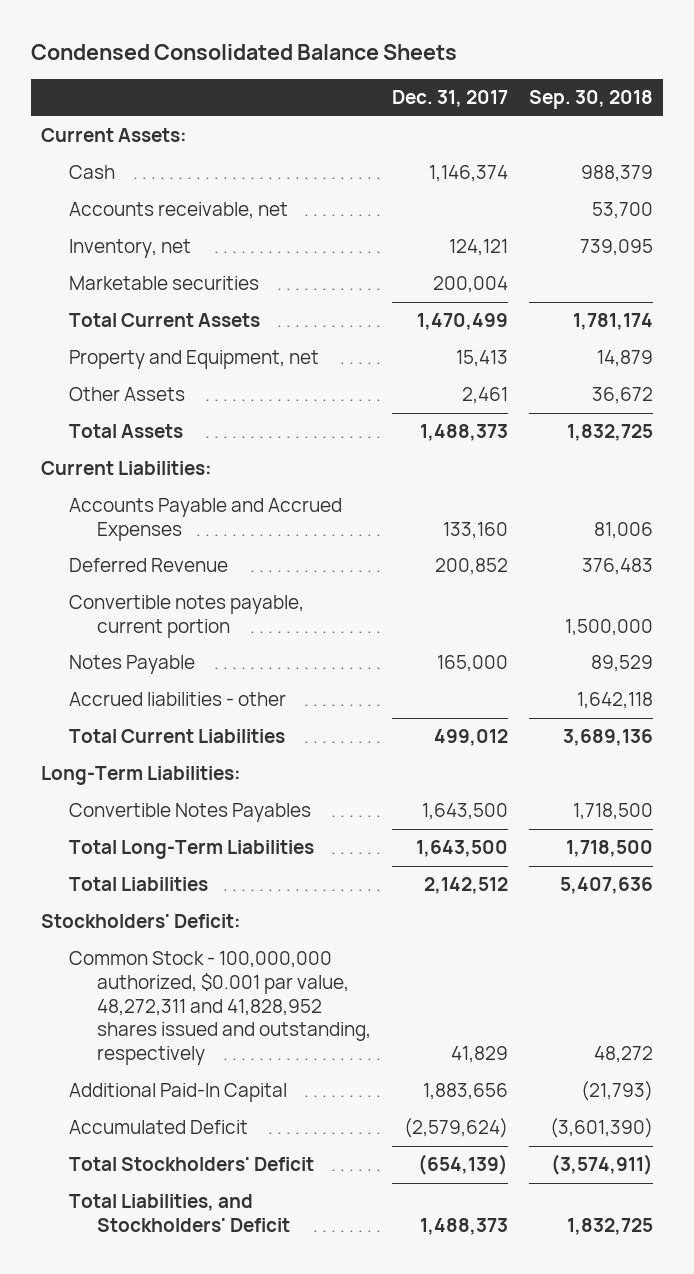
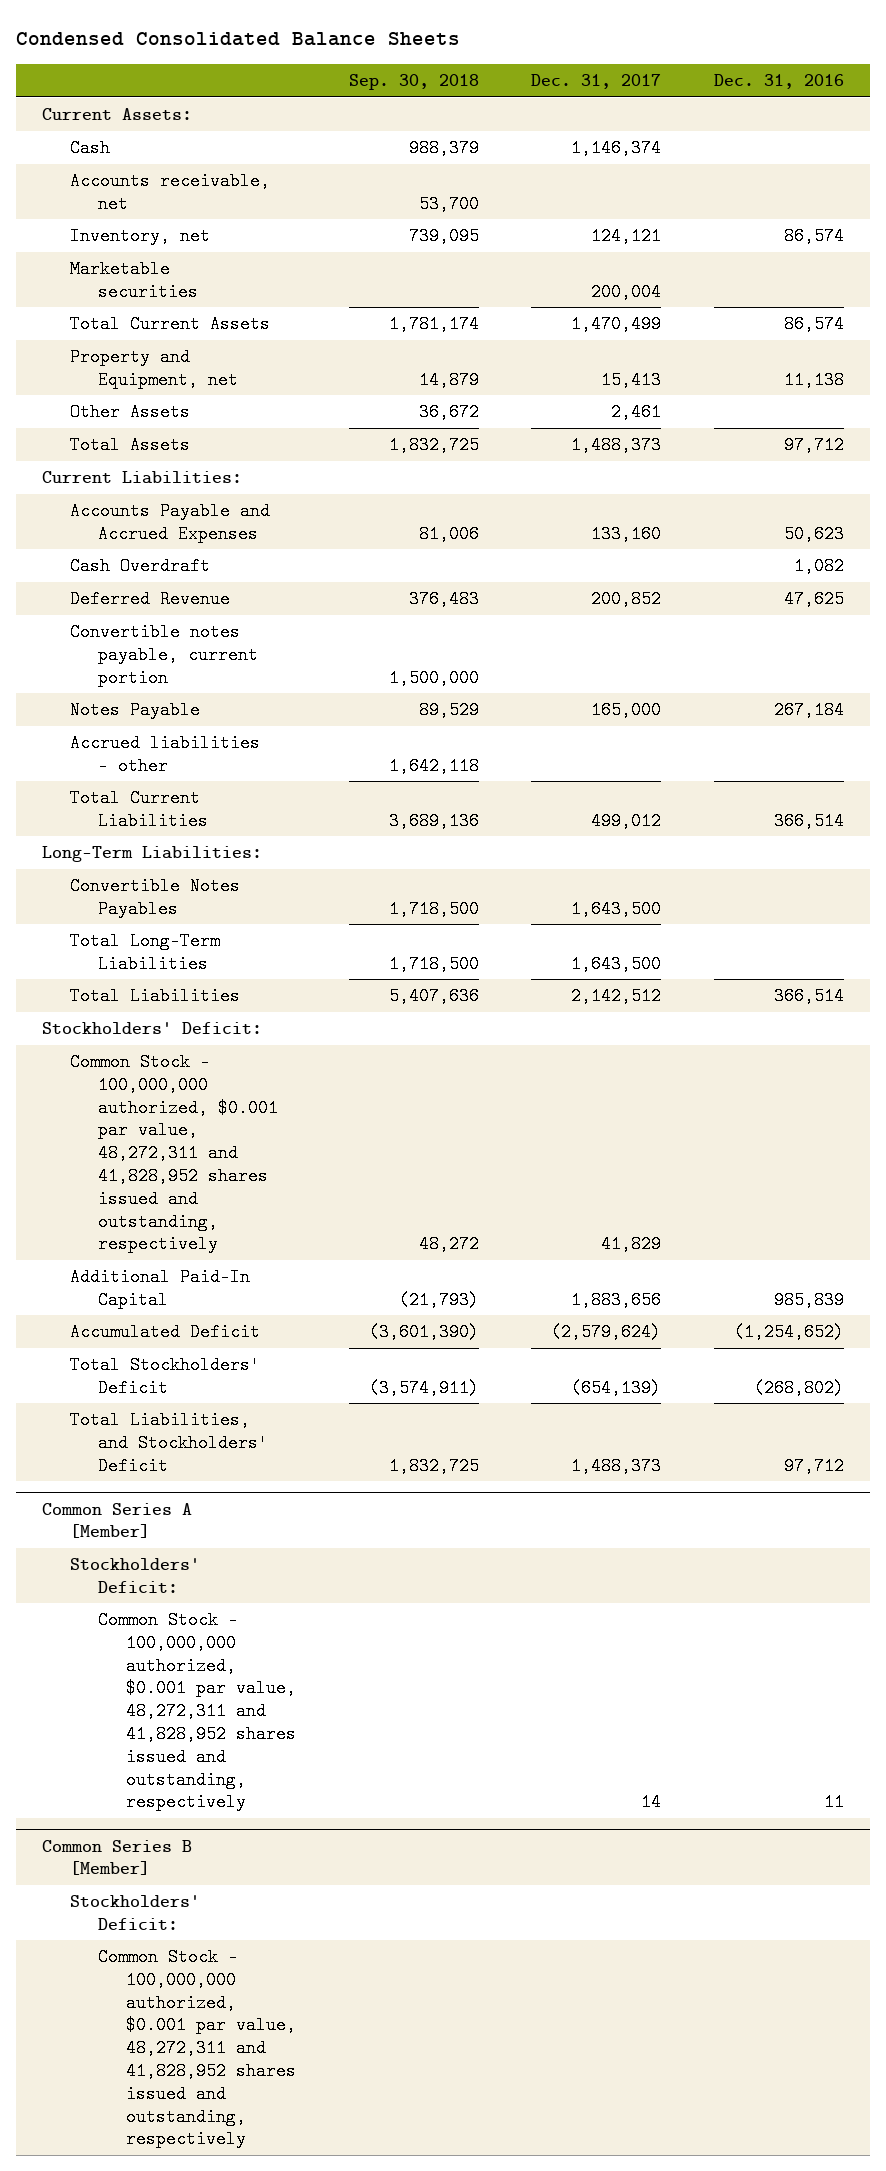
none -> [713,74,844,90] Dec. 31, 2016
none -> [69,557,210,576] Cash Overdraft
none -> [41,1502,192,1539] Common Series A [Member]
none -> [69,1558,200,1593] Stockholders' Deficit:
none -> [97,1611,297,1812] Common Stock - 100,000,000 authorized, $0.001 par value, 48,272,311 and 41,828,952 shares issued and outstanding, respectively
none -> [41,1839,192,1876] Common Series B [Member]
none -> [69,1895,200,1930] Stockholders' Deficit:
none -> [97,1948,297,2149] Common Stock - 100,000,000 authorized, $0.001 par value, 48,272,311 and 41,828,952 shares issued and outstanding, respectively

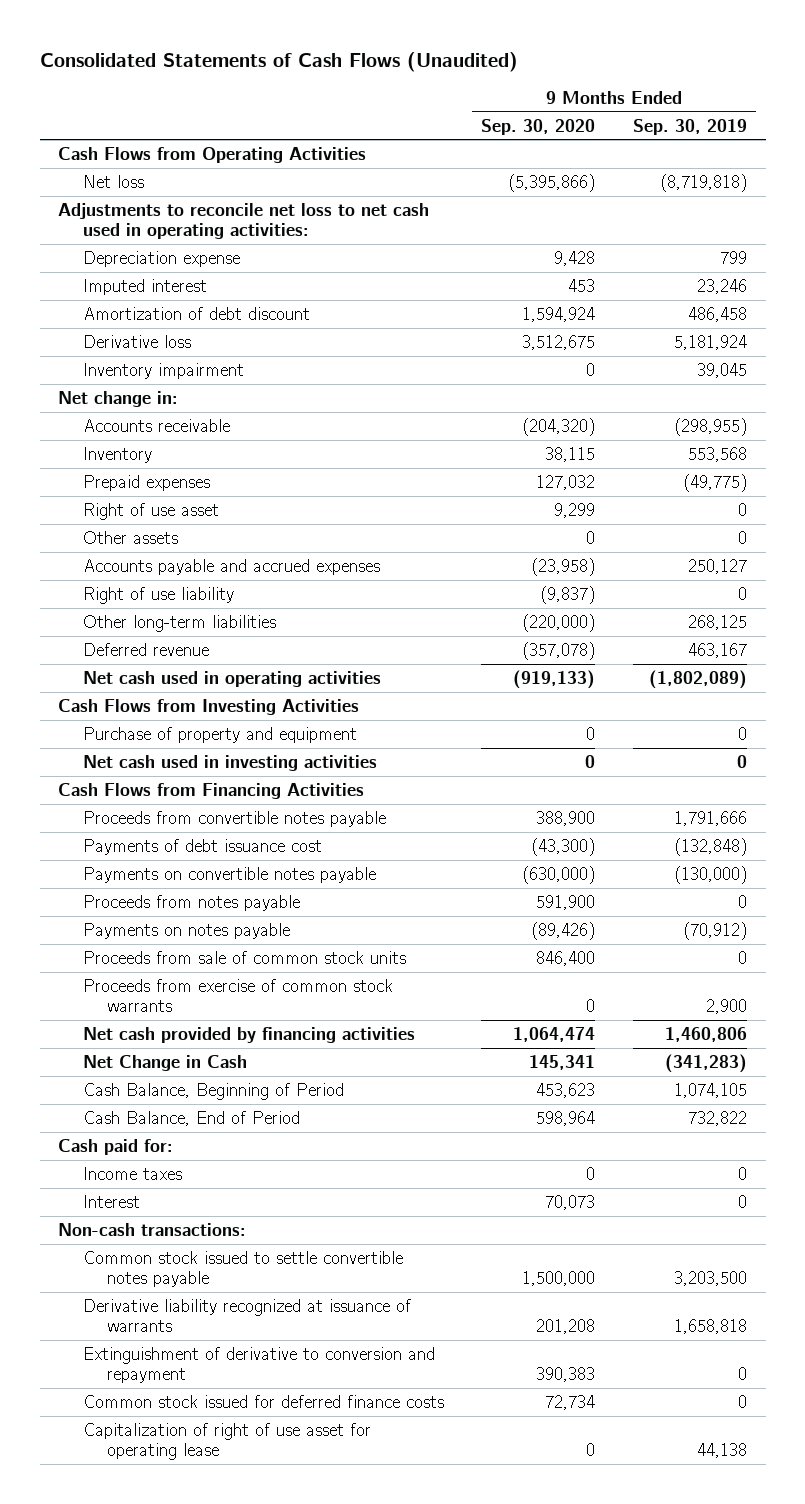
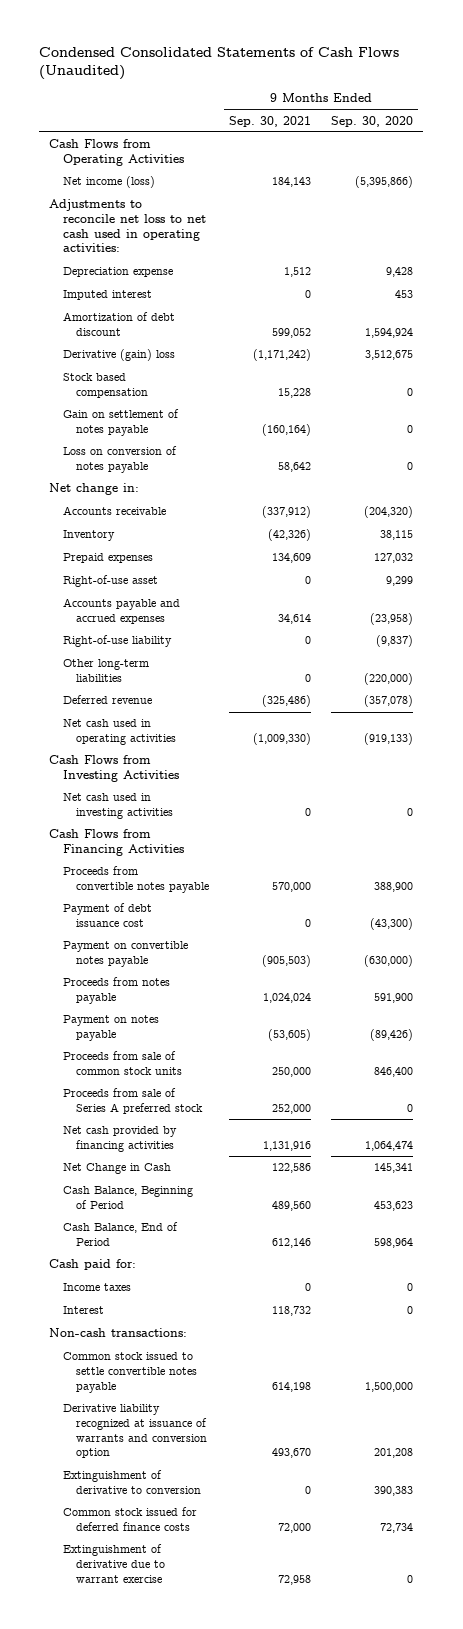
[39,51,518,72] Consolidated Statements of Cash Flows (Unaudited) -> [39,47,400,81] Condensed Consolidated Statements of Cash Flows (Unaudited)
[632,118,747,135] Sep. 30, 2019 -> none
none -> [229,115,312,127] Sep. 30, 2021
[82,174,144,188] Net loss -> [62,176,155,189] Net income (loss)
[82,362,244,379] Inventory impairment -> none
[82,334,191,348] Derivative loss -> [62,349,175,362] Derivative (gain) loss
none -> [62,373,149,398] Stock based compensation
none -> [62,409,179,436] Gain on settlement of notes payable
none -> [62,446,177,473] Loss on conversion of notes payable
[82,530,178,544] Other assets -> none
[82,502,219,520] Right of use asset -> [62,575,158,588] Right-of-use asset
[82,586,234,604] Right of use liability -> [62,635,172,648] Right-of-use liability
[82,726,357,743] Purchase of property and equipment -> none
[82,838,322,855] Payments of debt issuance cost -> [62,903,152,927] Payment of debt issuance cost
[82,866,376,883] Payments on convertible notes payable -> [62,941,188,967] Payment on convertible notes payable
[82,922,290,939] Payments on notes payable -> [62,1015,159,1041] Payment on notes payable
[82,978,393,1013] Proceeds from exercise of common stock warrants -> none
none -> [62,1088,204,1114] Proceeds from sale of Series A preferred stock
[545,1194,596,1210] 70,073 -> [407,1306,414,1315] 0
[82,1298,411,1333] Derivative liability recognized at issuance of warrants -> [62,1404,208,1459] Derivative liability recognized at issuance of warrants and conversion option
[82,1346,435,1384] Extinguishment of derivative to conversion and repayment -> [62,1470,202,1494] Extinguishment of derivative to conversion
[82,1422,371,1461] Capitalization of right of use asset for operating lease -> none
none -> [62,1544,166,1583] Extinguishment of derivative due to warrant exercise

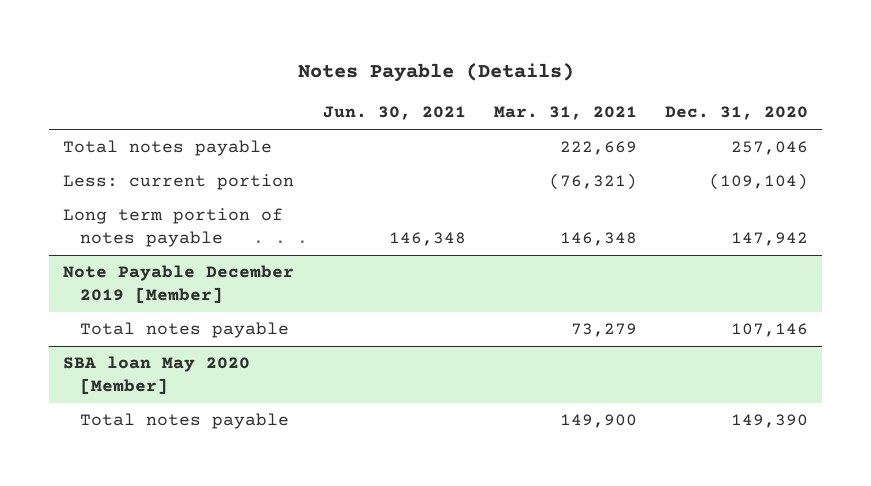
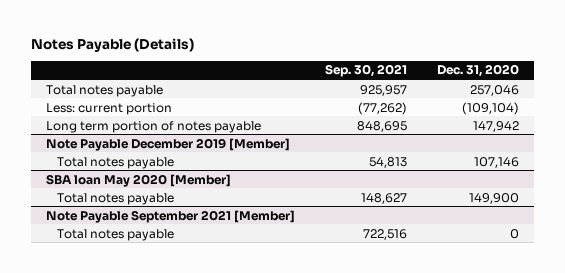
[322,105,466,120] Jun. 30, 2021 -> none
[493,105,637,120] Mar. 31, 2021 -> none
none -> [324,64,407,78] Sep. 30, 2021
[730,414,808,429] 149,390 -> [469,192,520,204] 149,900
none -> [45,209,295,223] Note Payable September 2021 [Member]
none -> [57,228,175,241] Total notes payable

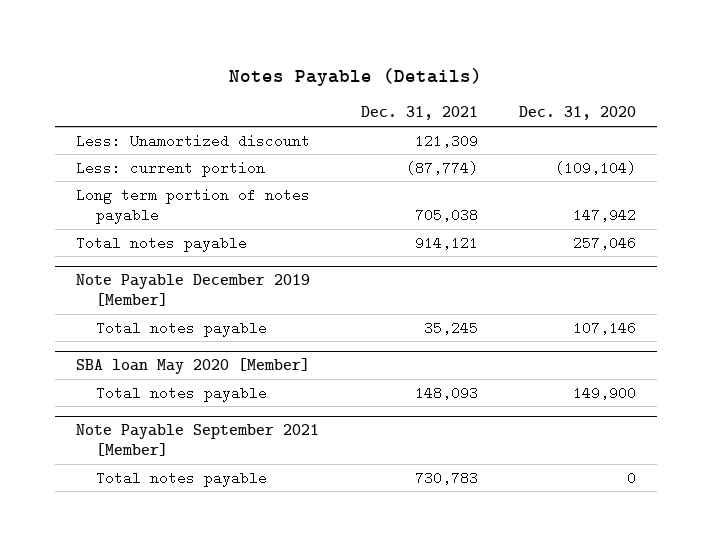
[324,64,407,78] Sep. 30, 2021 -> none
none -> [360,106,478,121] Dec. 31, 2021
none -> [76,133,311,148] Less: Unamortized discount
[45,84,163,97] Total notes payable -> [76,235,248,252] Total notes payable

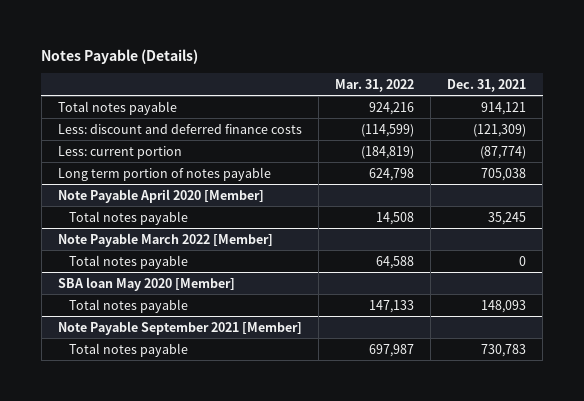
[519,106,637,121] Dec. 31, 2020 -> none
none -> [335,78,415,92] Mar. 31, 2022
[76,235,248,252] Total notes payable -> [58,100,178,115] Total notes payable
[76,133,311,148] Less: Unamortized discount -> [58,123,303,134] Less: discount and deferred finance costs
[414,133,478,148] 121,309 -> [473,123,527,137] (121,309)
[76,274,311,307] Note Payable December 2019 [Member] -> [58,188,265,203] Note Payable April 2020 [Member]
none -> [58,232,274,247] Note Payable March 2022 [Member]
none -> [68,254,188,269] Total notes payable

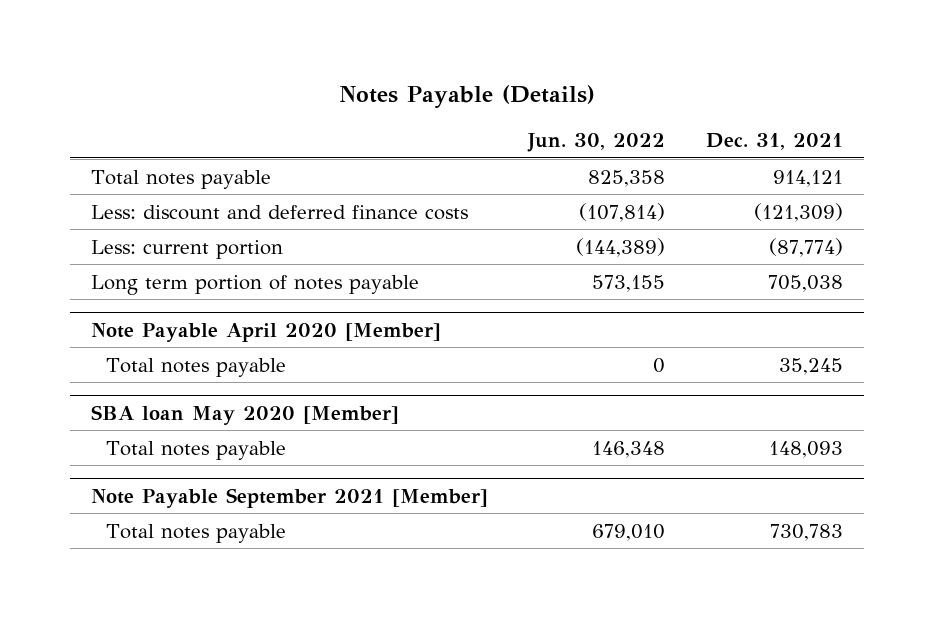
[335,78,415,92] Mar. 31, 2022 -> none
none -> [527,133,666,153] Jun. 30, 2022
[58,232,274,247] Note Payable March 2022 [Member] -> none
[68,254,188,269] Total notes payable -> none

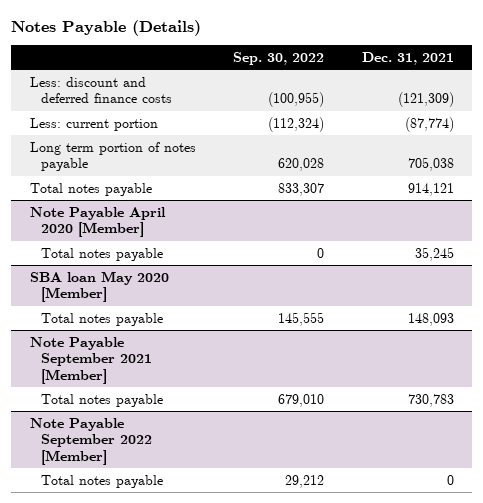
[527,133,666,153] Jun. 30, 2022 -> none
none -> [233,52,325,66] Sep. 30, 2022
[90,169,271,189] Total notes payable -> [29,182,152,196] Total notes payable
none -> [29,417,152,465] Note Payable September 2022 [Member]
none -> [40,474,163,488] Total notes payable

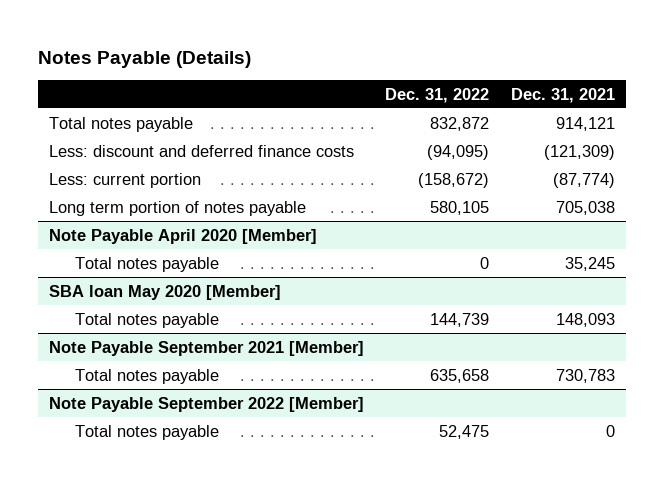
[233,52,325,66] Sep. 30, 2022 -> none
none -> [385,87,490,103] Dec. 31, 2022
[29,182,152,196] Total notes payable -> [48,116,193,132] Total notes payable

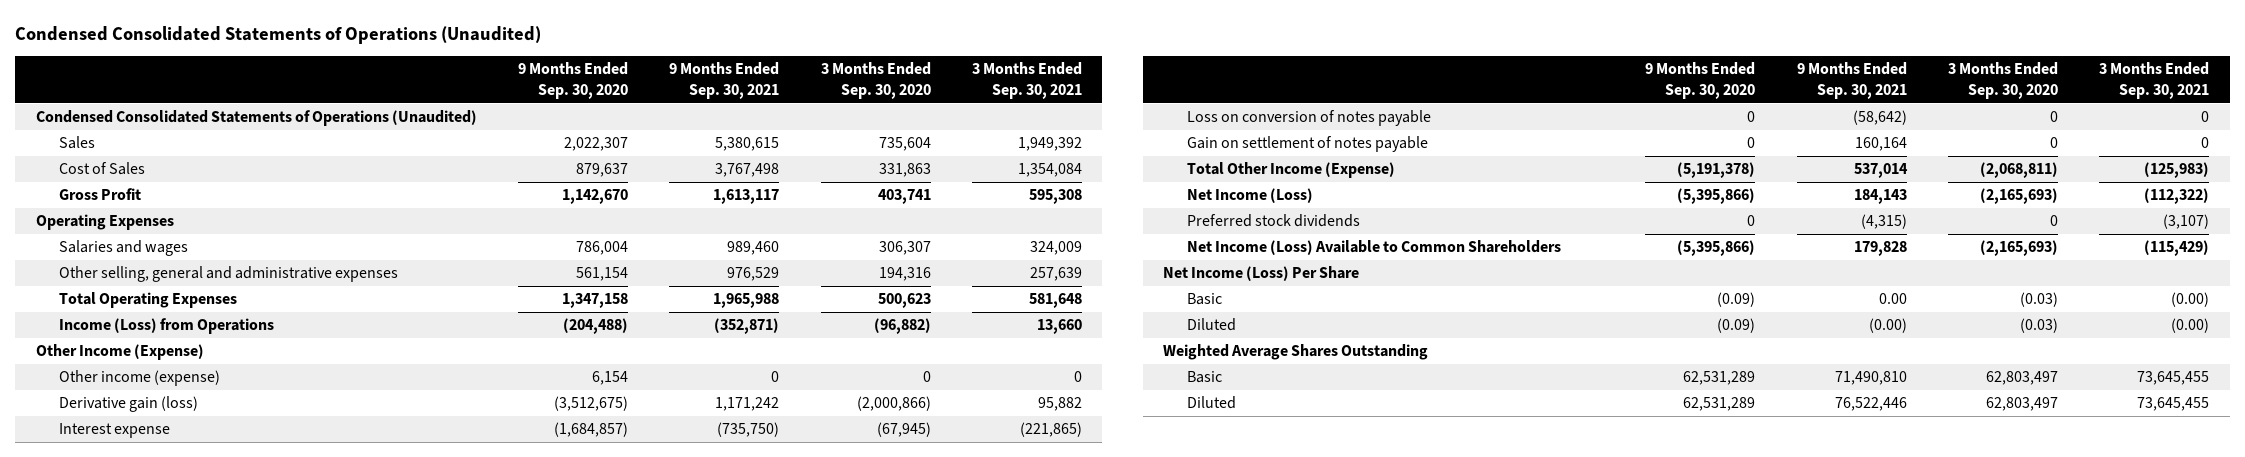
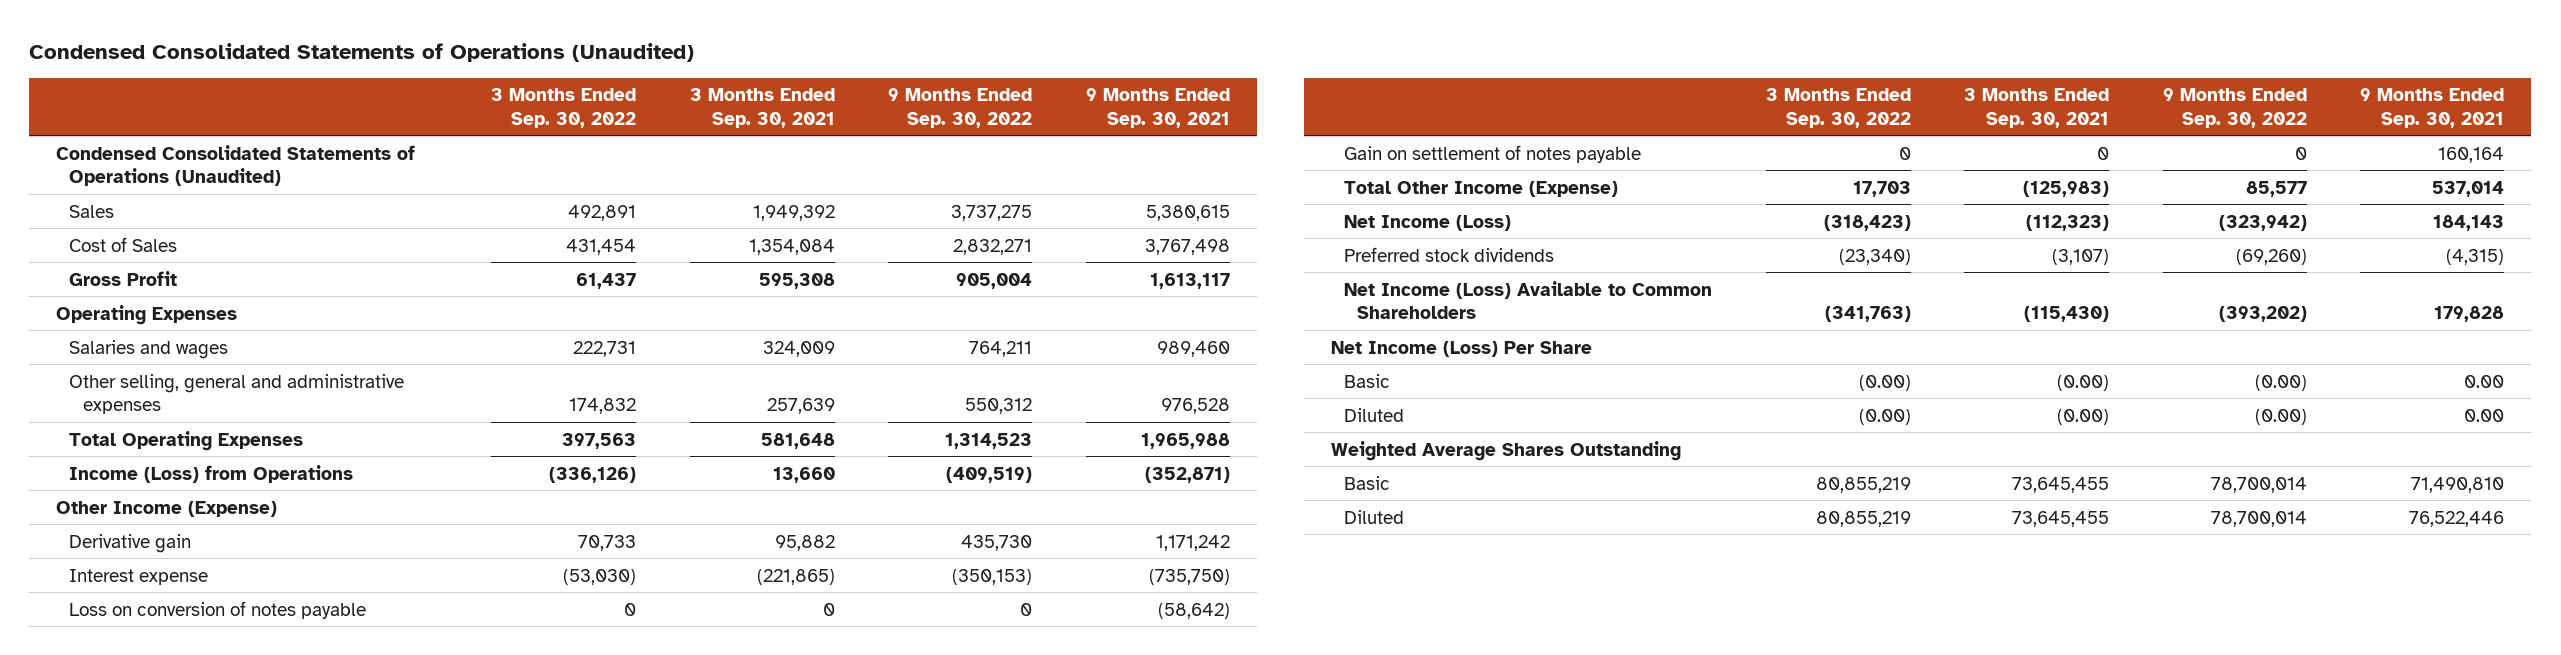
[518,62,629,100] 9 Months Ended Sep. 30, 2020 -> none
[820,62,931,100] 3 Months Ended Sep. 30, 2020 -> none
none -> [491,88,637,128] 3 Months Ended Sep. 30, 2022
none -> [888,88,1033,128] 9 Months Ended Sep. 30, 2022
[727,267,780,282] 976,529 -> [1160,397,1230,414] 976,528
[59,370,221,387] Other income (expense) -> none
[59,396,199,413] Derivative gain (loss) -> [69,533,192,553] Derivative gain
[2144,188,2210,205] (112,322) -> [2026,214,2110,231] (112,323)
[2144,240,2210,257] (115,429) -> [2024,305,2110,322] (115,430)
[1868,318,1907,334] (0.00) -> [2464,408,2505,422] 0.00

